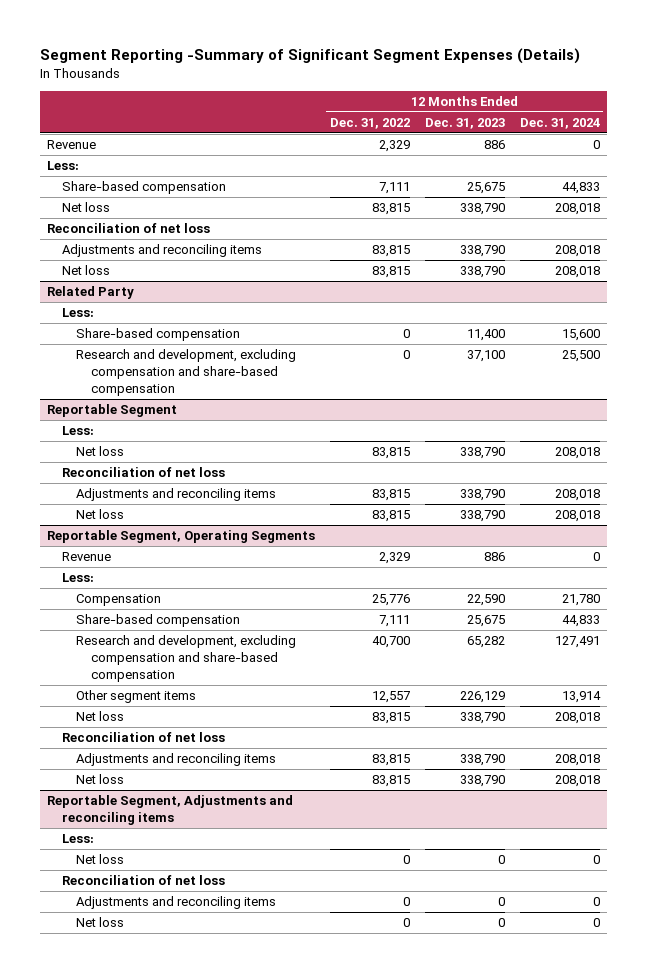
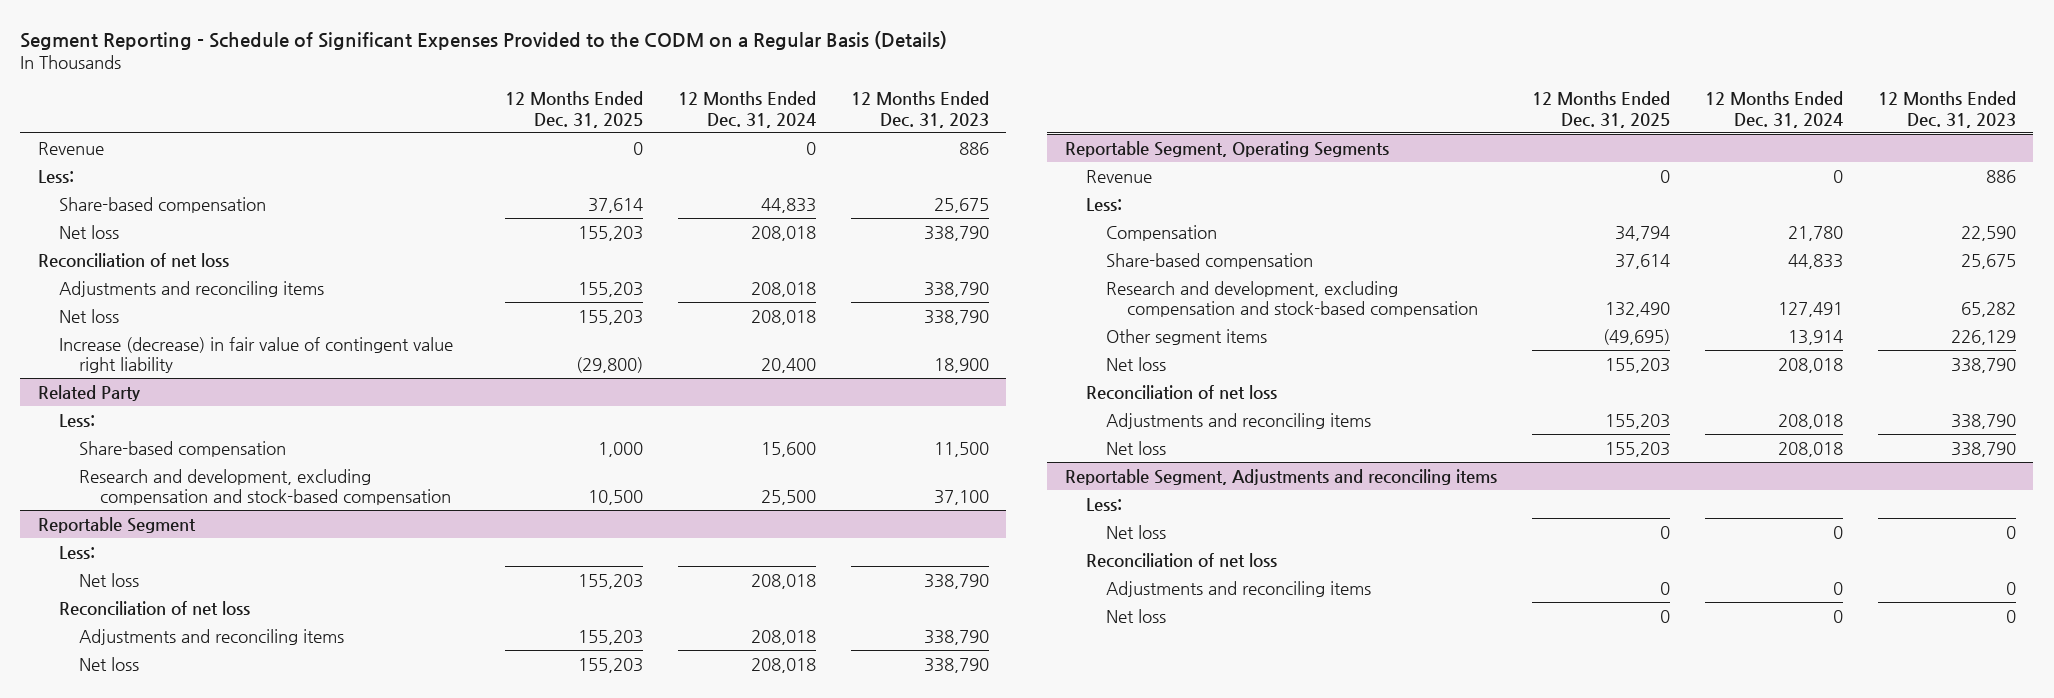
[39,47,580,64] Segment Reporting -Summary of Significant Segment Expenses (Details) -> [20,31,948,51] Segment Reporting - Schedule of Significant Expenses Provided to the CODM on a Regular Basis (Details)
[329,117,410,129] Dec. 31, 2022 -> none
none -> [504,91,643,128] 12 Months Ended Dec. 31, 2025
none -> [58,336,453,373] Increase (decrease) in fair value of contingent value right liability
[466,329,505,342] 11,400 -> [933,441,989,457] 11,500
[76,349,297,397] Research and development, excluding compensation and share-based compensation -> [79,468,452,505] Research and development, excluding compensation and stock-based compensation
[76,635,297,683] Research and development, excluding compensation and share-based compensation -> [1106,280,1479,317] Research and development, excluding compensation and stock-based compensation

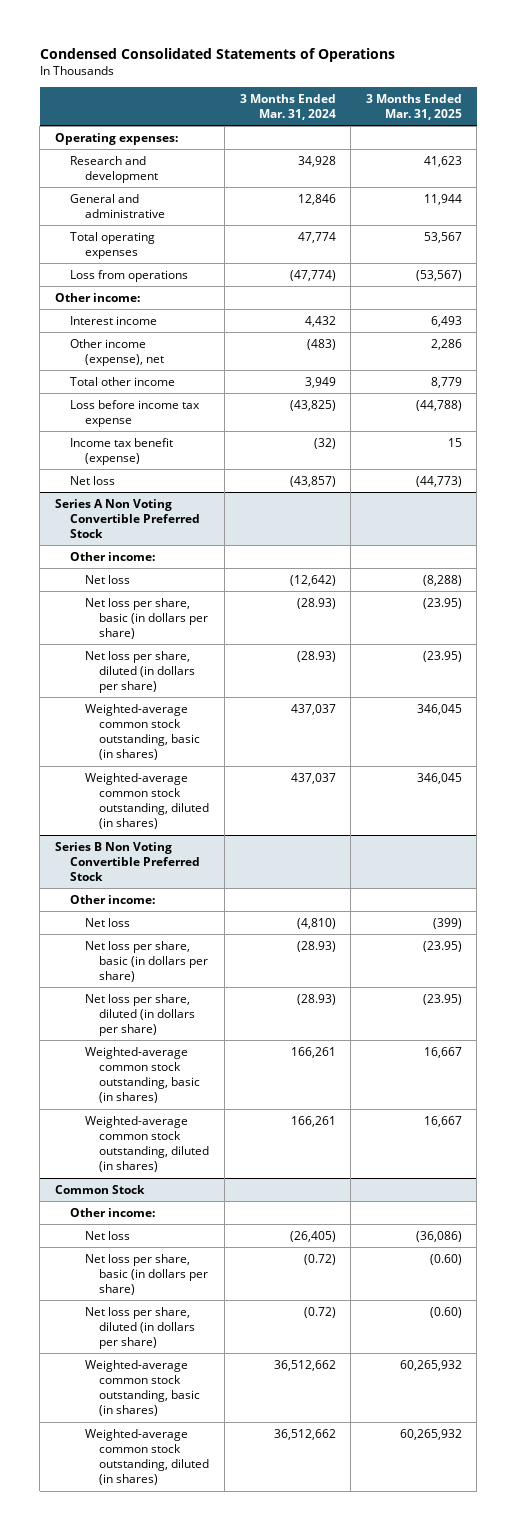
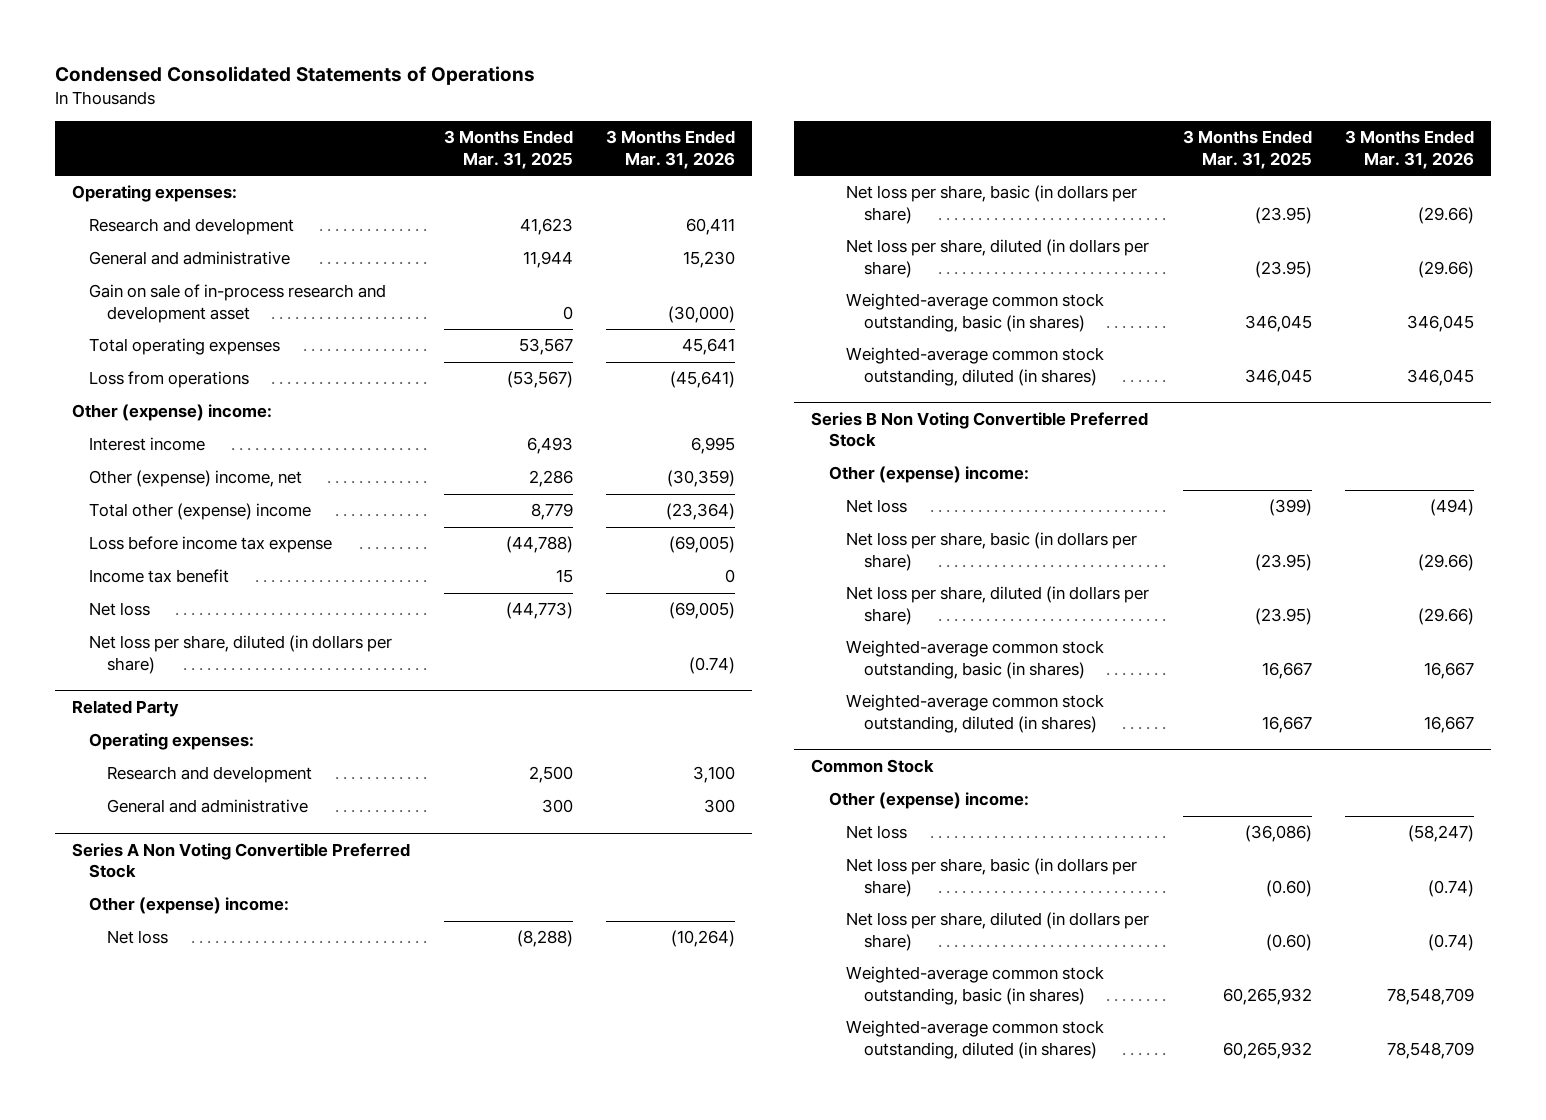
[239,93,336,121] 3 Months Ended Mar. 31, 2024 -> none
none -> [606,130,736,169] 3 Months Ended Mar. 31, 2026
none -> [89,284,387,323] Gain on sale of in-process research and development asset
[55,292,141,302] Other income: -> [71,404,272,422] Other (expense) income:
[69,338,164,366] Other income (expense), net -> [89,470,303,488] Other (expense) income, net
[69,376,175,386] Total other income -> [89,503,312,521] Total other (expense) income
[69,437,173,465] Income tax benefit (expense) -> [89,569,230,584] Income tax benefit
none -> [89,635,393,674] Net loss per share, diluted (in dollars per share)
none -> [71,700,179,718] Related Party
none -> [89,733,255,751] Operating expenses:
none -> [106,766,312,784] Research and development
none -> [106,799,308,814] General and administrative
[69,551,155,561] Other income: -> [89,897,290,915] Other (expense) income:
[69,894,155,904] Other income: -> [828,466,1029,484] Other (expense) income:
[69,1207,155,1217] Other income: -> [828,792,1029,810] Other (expense) income:

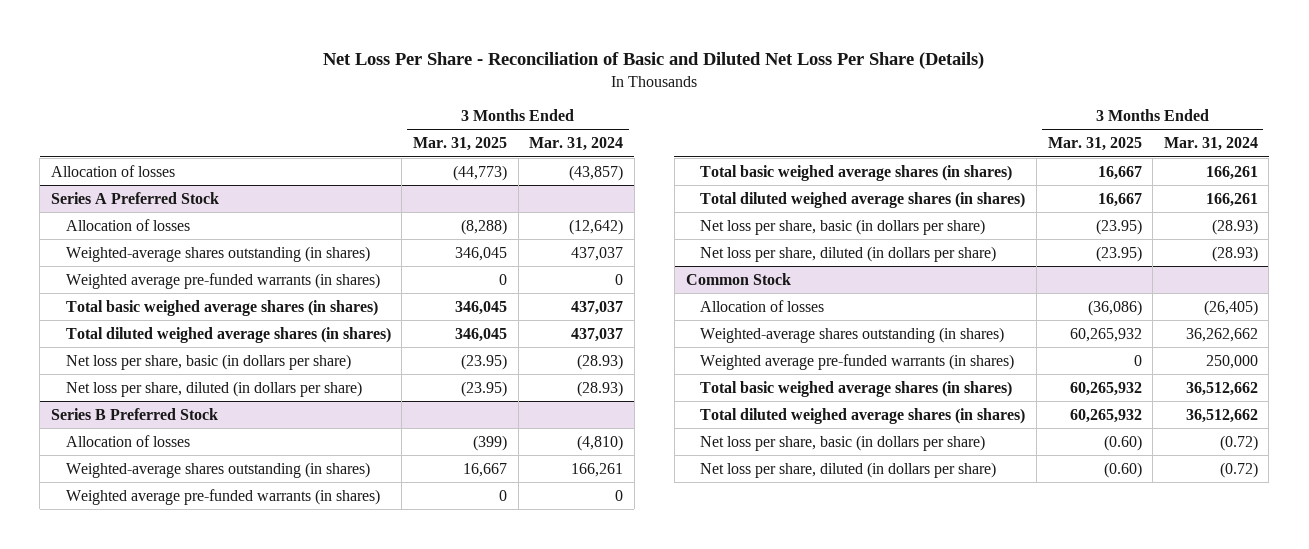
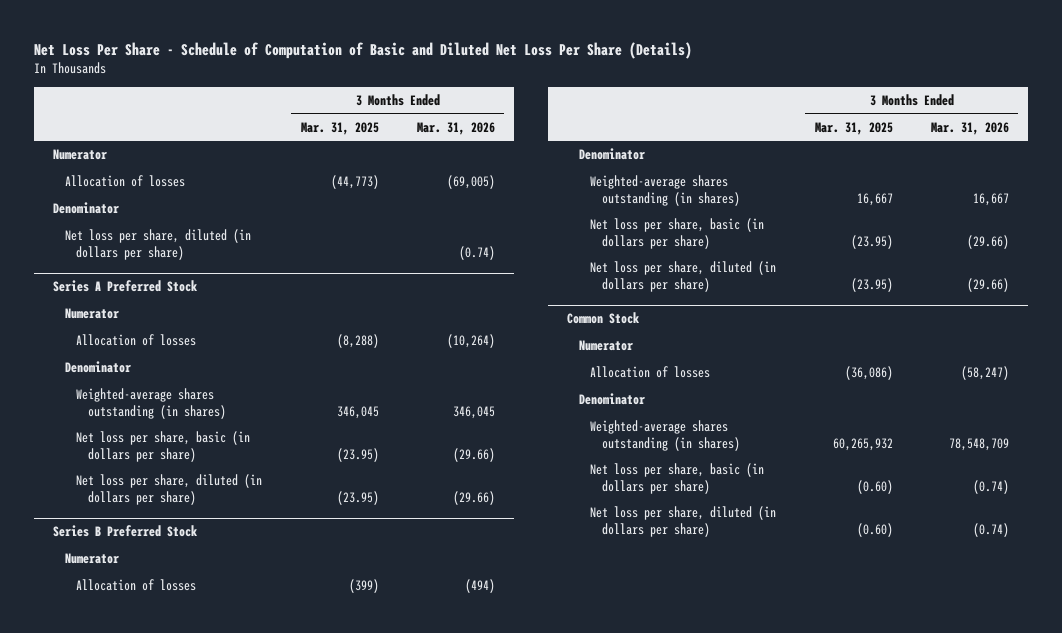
[323,51,985,69] Net Loss Per Share - Reconciliation of Basic and Diluted Net Loss Per Share (Details) -> [33,41,692,59] Net Loss Per Share - Schedule of Computation of Basic and Diluted Net Loss Per Share (Details)
[529,137,624,152] Mar. 31, 2024 -> none
none -> [416,121,495,135] Mar. 31, 2026
none -> [53,149,108,161] Numerator
none -> [53,202,120,215] Denominator
none -> [64,229,251,260] Net loss per share, diluted (in dollars per share)
none -> [64,308,119,320] Numerator
none -> [64,361,131,374] Denominator
[65,272,380,289] Weighted average pre-funded warrants (in shares) -> none
[65,299,378,316] Total basic weighed average shares (in shares) -> none
[65,326,391,343] Total diluted weighed average shares (in shares) -> none
none -> [64,553,119,565] Numerator
none -> [578,148,645,161] Denominator
[65,488,380,505] Weighted average pre-funded warrants (in shares) -> none
[700,164,1013,181] Total basic weighed average shares (in shares) -> none
[700,191,1026,208] Total diluted weighed average shares (in shares) -> none
none -> [578,340,633,352] Numerator
none -> [578,393,645,406] Denominator
[700,353,1015,370] Weighted average pre-funded warrants (in shares) -> none
[700,380,1013,397] Total basic weighed average shares (in shares) -> none
[700,407,1026,424] Total diluted weighed average shares (in shares) -> none

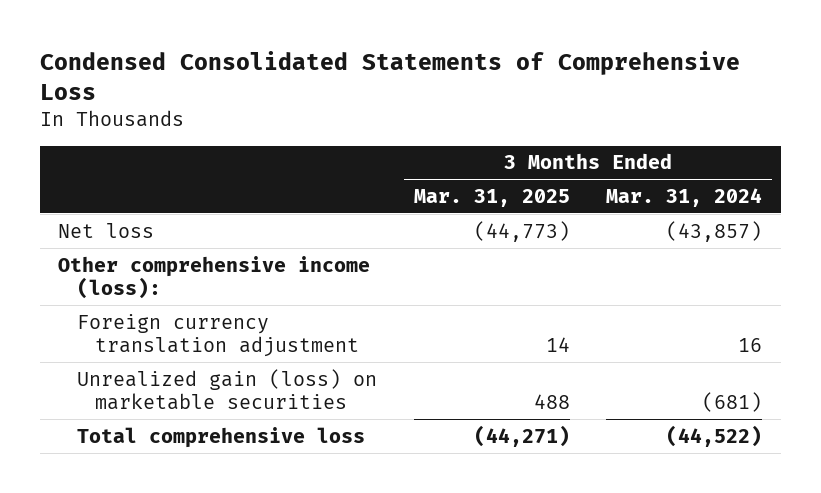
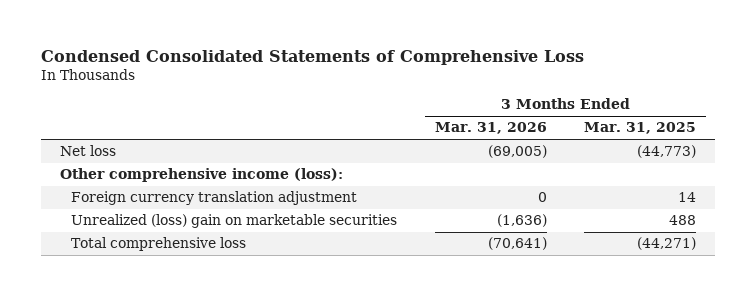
[606,187,763,207] Mar. 31, 2024 -> none
none -> [434,122,547,135] Mar. 31, 2026
[76,368,377,410] Unrealized gain (loss) on marketable securities -> [71,214,398,229] Unrealized (loss) gain on marketable securities

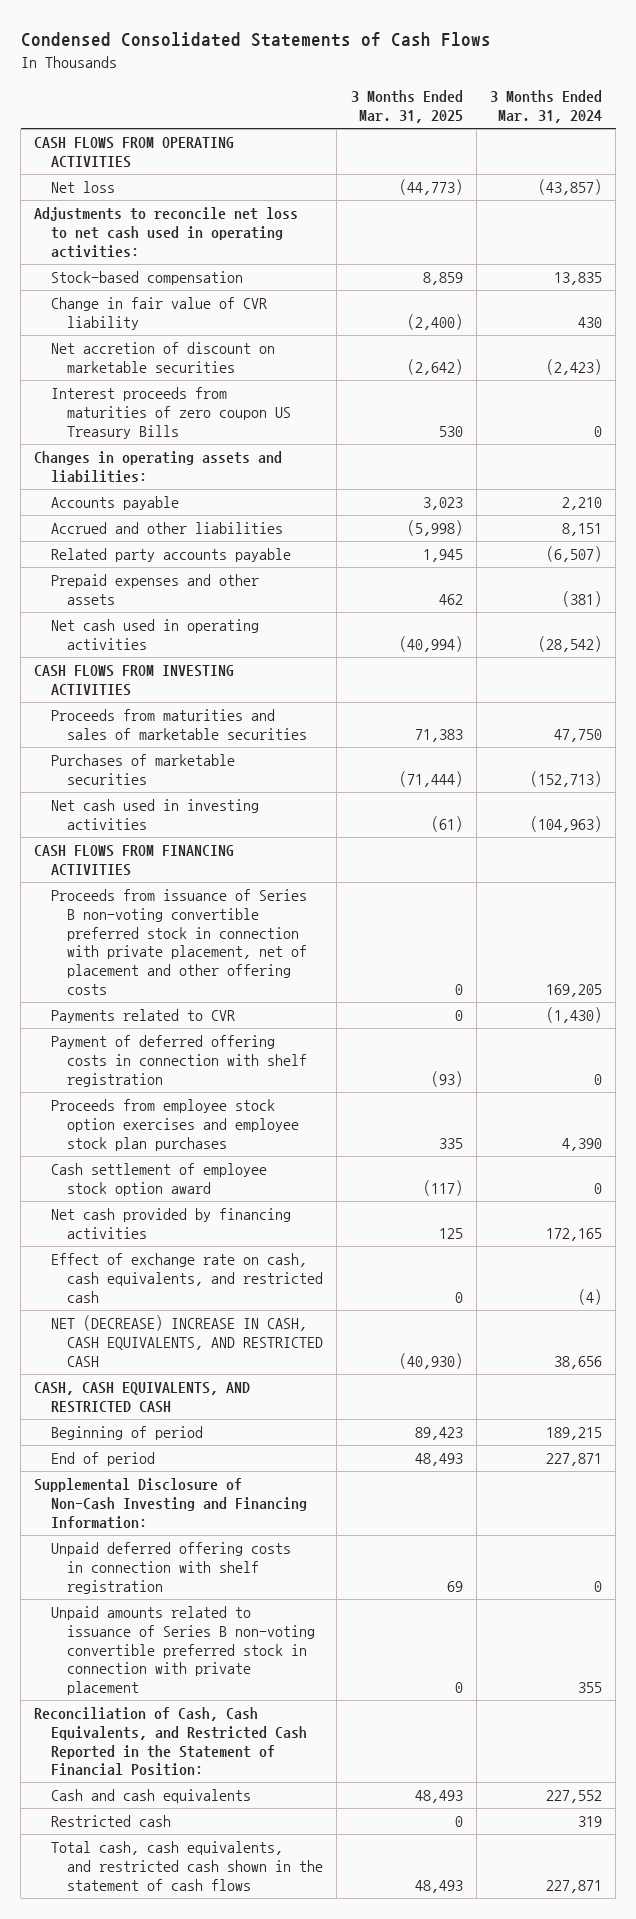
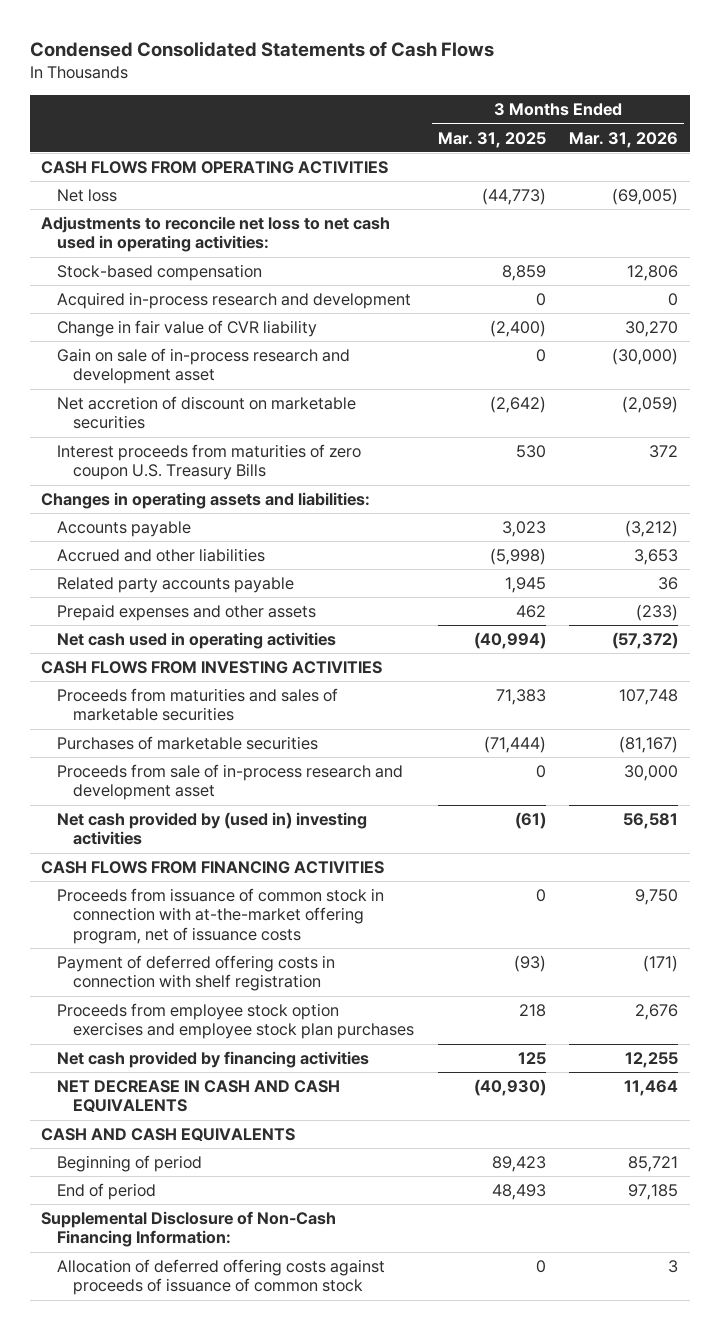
[490,90,603,124] 3 Months Ended Mar. 31, 2024 -> none
none -> [568,131,678,148] Mar. 31, 2026
none -> [57,292,412,310] Acquired in-process research and development
none -> [57,348,351,385] Gain on sale of in-process research and development asset
[50,387,292,439] Interest proceeds from maturities of zero coupon US Treasury Bills -> [57,444,362,481] Interest proceeds from maturities of zero coupon U.S. Treasury Bills
none -> [57,764,404,801] Proceeds from sale of in-process research and development asset
[50,799,259,830] Net cash used in investing activities -> [57,812,368,846] Net cash provided by (used in) investing activities
[50,889,308,995] Proceeds from issuance of Series B non-voting convertible preferred stock in connection with private placement, net of placement and other offering costs -> none
[50,1009,235,1024] Payments related to CVR -> none
none -> [57,888,385,944] Proceeds from issuance of common stock in connection with at-the-market offering program, net of issuance costs
[50,1163,267,1196] Cash settlement of employee stock option award -> none
[438,1137,463,1149] 335 -> [518,1004,546,1018] 218
[50,1253,324,1303] Effect of exchange rate on cash, cash equivalents, and restricted cash -> none
[50,1315,324,1367] NET (DECREASE) INCREASE IN CASH, CASH EQUIVALENTS, AND RESTRICTED CASH -> [57,1080,341,1113] NET DECREASE IN CASH AND CASH EQUIVALENTS
[34,1382,251,1413] CASH, CASH EQUIVALENTS, AND RESTRICTED CASH -> [41,1128,296,1142] CASH AND CASH EQUIVALENTS
[50,1542,291,1594] Unpaid deferred offering costs in connection with shelf registration -> none
[50,1606,316,1695] Unpaid amounts related to issuance of Series B non-voting convertible preferred stock in connection with private placement -> none
[34,1707,307,1777] Reconciliation of Cash, Cash Equivalents, and Restricted Cash Reported in the Statement of Financial Position: -> none
[50,1789,251,1804] Cash and cash equivalents -> none
[50,1815,171,1828] Restricted cash -> none
[50,1841,324,1891] Total cash, cash equivalents, and restricted cash shown in the statement of cash flows -> none
[34,1478,307,1529] Supplemental Disclosure of Non-Cash Investing and Financing Information: -> [41,1211,337,1248] Supplemental Disclosure of Non-Cash Financing Information:
none -> [57,1259,386,1296] Allocation of deferred offering costs against proceeds of issuance of common stock

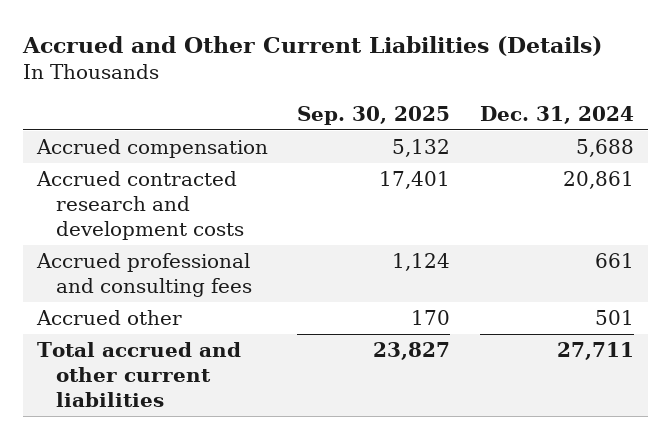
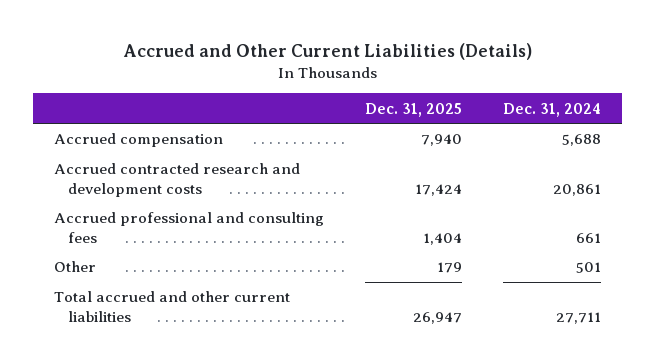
[297,105,451,125] Sep. 30, 2025 -> none
none -> [365,102,463,117] Dec. 31, 2025
[36,309,183,325] Accrued other -> [53,261,96,273] Other

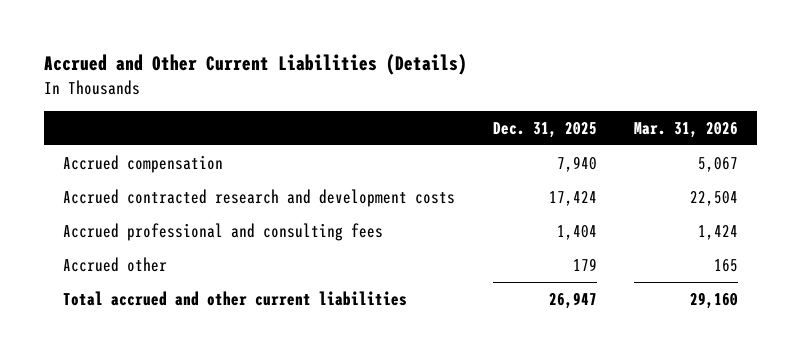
[503,102,602,117] Dec. 31, 2024 -> none
none -> [634,121,739,138] Mar. 31, 2026
[53,261,96,273] Other -> [62,257,167,273] Accrued other

